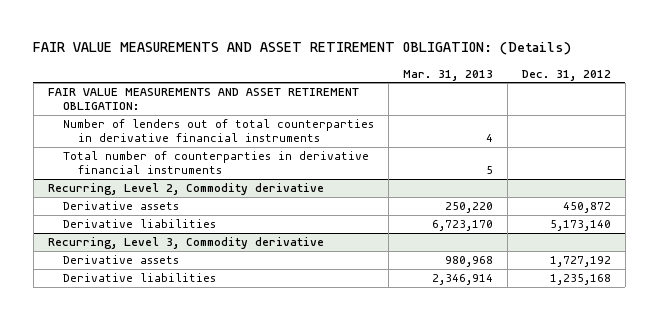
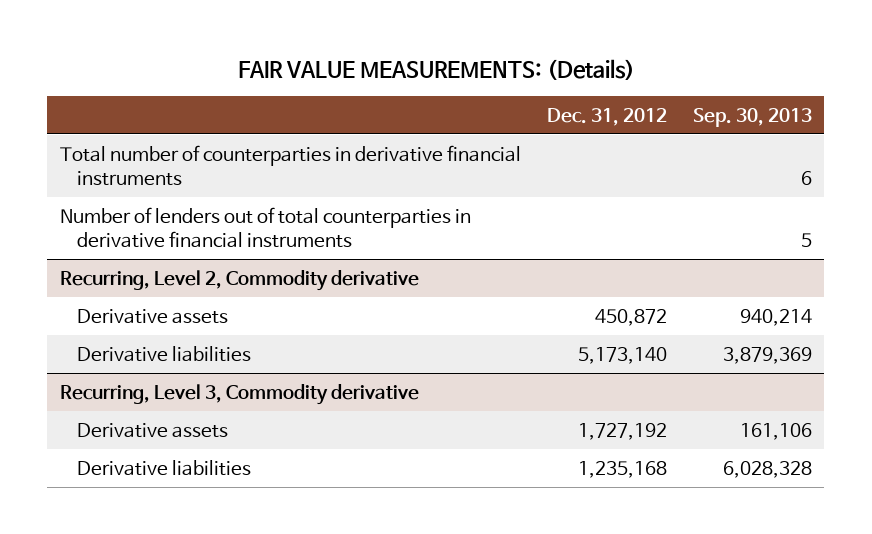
[33,42,572,56] FAIR VALUE MEASUREMENTS AND ASSET RETIREMENT OBLIGATION: (Details) -> [237,58,635,80] FAIR VALUE MEASUREMENTS: (Details)
[402,69,493,81] Mar. 31, 2013 -> none
none -> [692,107,812,127] Sep. 30, 2013
[47,88,359,111] FAIR VALUE MEASUREMENTS AND ASSET RETIREMENT OBLIGATION: -> none
[62,119,374,143] Number of lenders out of total counterparties in derivative financial instruments -> [60,206,472,249] Number of lenders out of total counterparties in derivative financial instruments

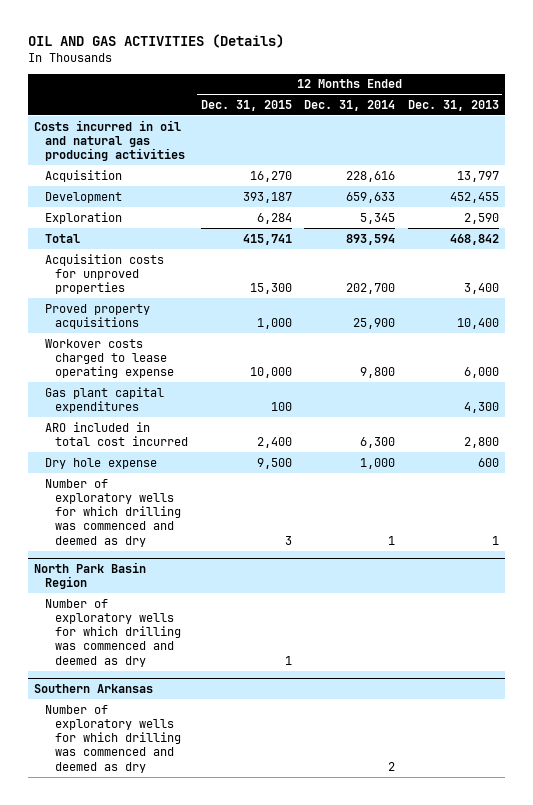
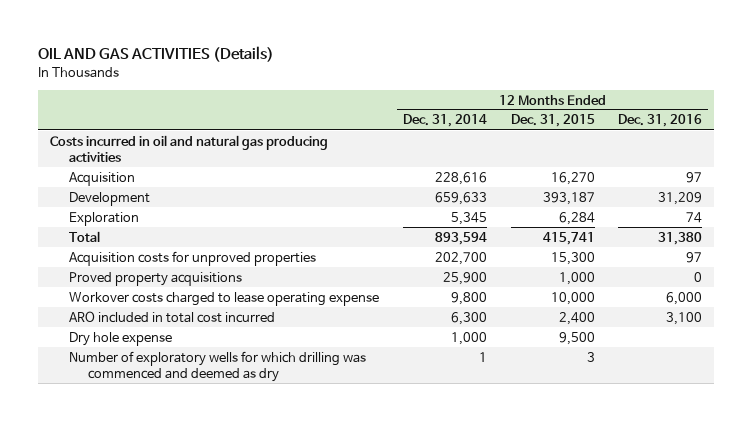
[408,99,500,111] Dec. 31, 2013 -> none
none -> [618,114,703,128] Dec. 31, 2016
[44,386,164,413] Gas plant capital expenditures -> none
[34,561,147,590] North Park Basin Region -> none
[44,598,181,667] Number of exploratory wells for which drilling was commenced and deemed as dry -> none
[34,683,154,693] Southern Arkansas -> none
[44,704,181,773] Number of exploratory wells for which drilling was commenced and deemed as dry -> none

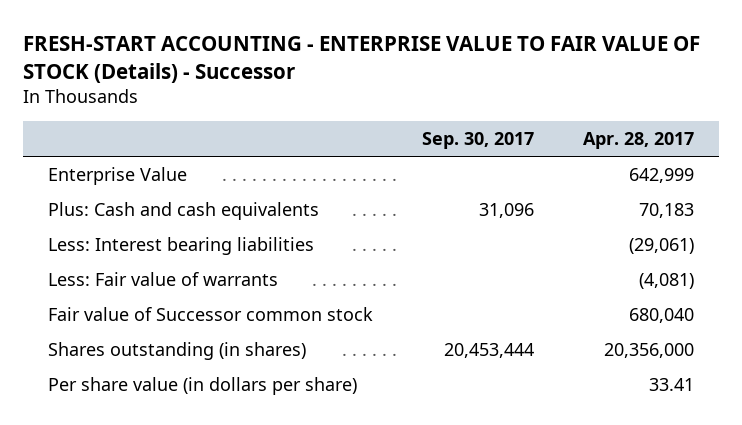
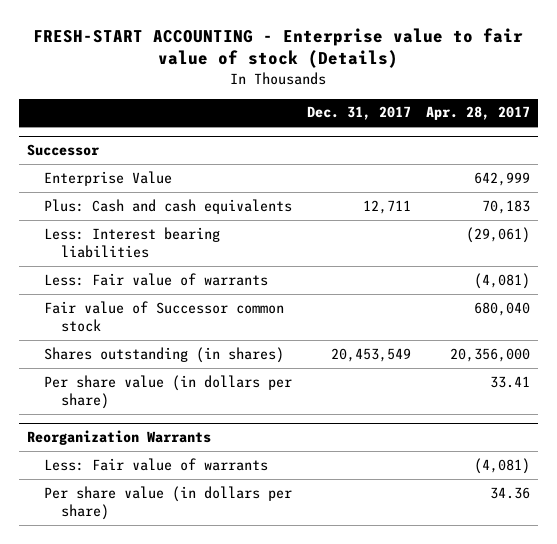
[22,35,700,83] FRESH-START ACCOUNTING - ENTERPRISE VALUE TO FAIR VALUE OF STOCK (Details) - Successor -> [33,27,524,69] FRESH-START ACCOUNTING - Enterprise value to fair value of stock (Details)
[422,132,535,150] Sep. 30, 2017 -> none
none -> [307,106,412,121] Dec. 31, 2017
none -> [26,144,100,157] Successor
none -> [26,430,211,446] Reorganization Warrants
none -> [44,457,269,471] Less: Fair value of warrants
none -> [44,485,293,521] Per share value (in dollars per share)

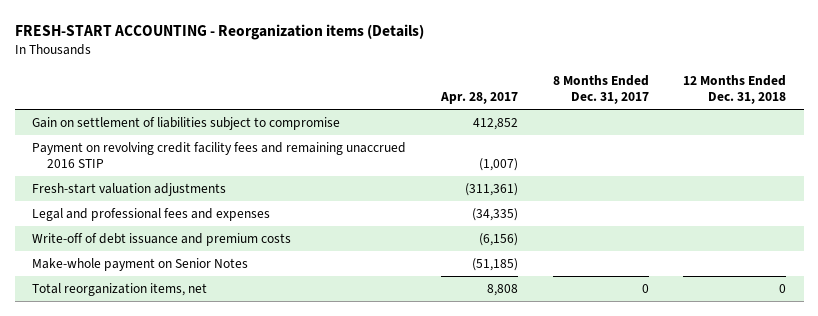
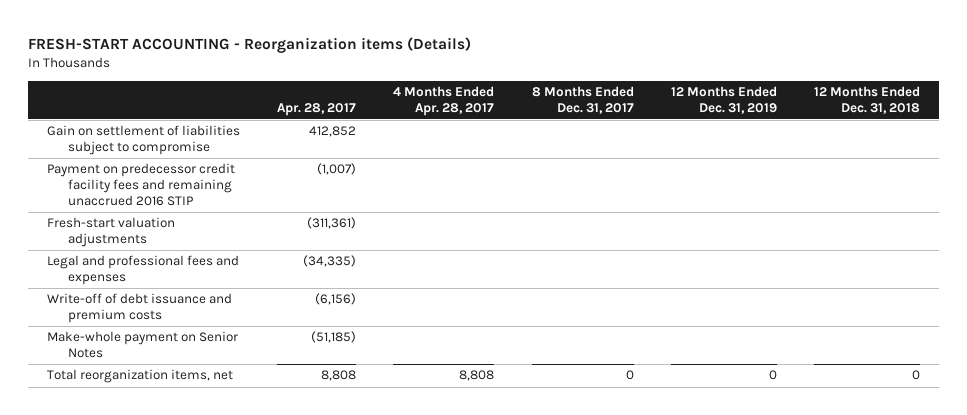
none -> [393,86,495,116] 4 Months Ended Apr. 28, 2017
none -> [670,86,777,114] 12 Months Ended Dec. 31, 2019
[31,141,406,169] Payment on revolving credit facility fees and remaining unaccrued 2016 STIP -> [46,163,235,206] Payment on predecessor credit facility fees and remaining unaccrued 2016 STIP

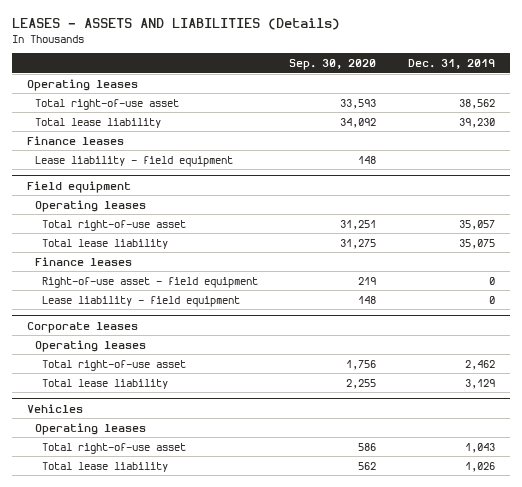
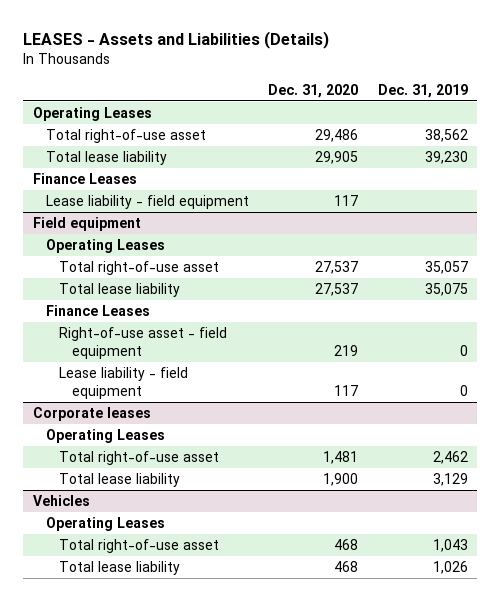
[11,18,340,31] LEASES - ASSETS AND LIABILITIES (Details) -> [23,31,330,50] LEASES - Assets and Liabilities (Details)
[289,59,377,71] Sep. 30, 2020 -> none
none -> [268,83,359,98] Dec. 31, 2020
[27,78,139,91] Operating leases -> [33,107,153,122] Operating Leases
[27,135,125,145] Finance leases -> [33,173,138,185] Finance Leases
[34,199,146,212] Operating leases -> [45,239,165,254] Operating Leases
[34,256,132,266] Finance leases -> [45,305,150,317] Finance Leases
[34,339,146,352] Operating leases -> [45,429,165,444] Operating Leases
[34,422,146,435] Operating leases -> [45,517,165,532] Operating Leases

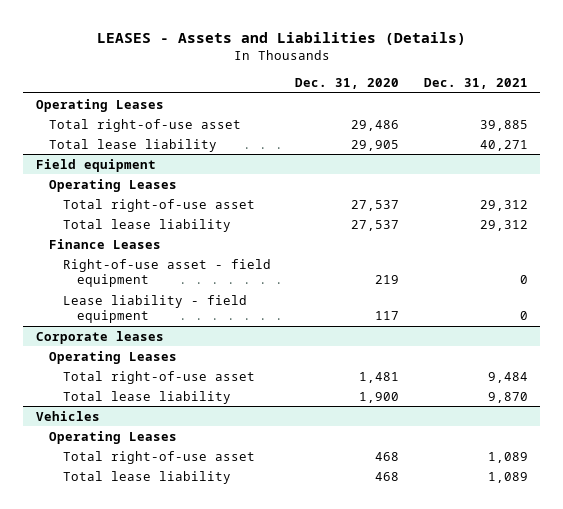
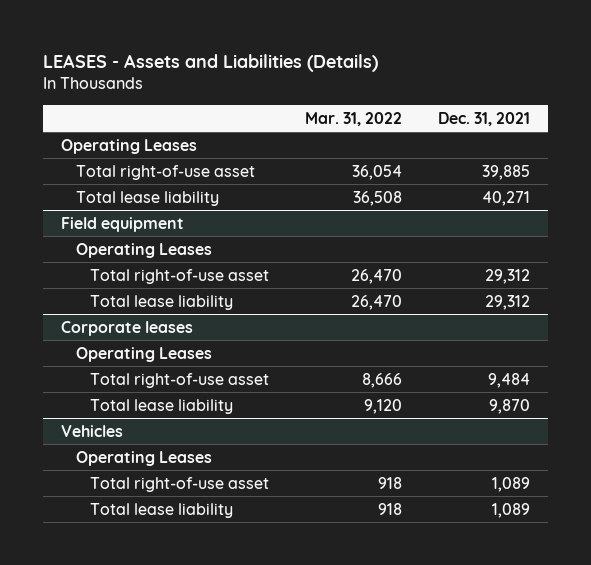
[295,77,400,89] Dec. 31, 2020 -> none
none -> [305,111,403,126] Mar. 31, 2022
[49,238,162,249] Finance Leases -> none
[63,258,272,288] Right-of-use asset - field equipment -> none
[63,294,248,324] Lease liability - field equipment -> none

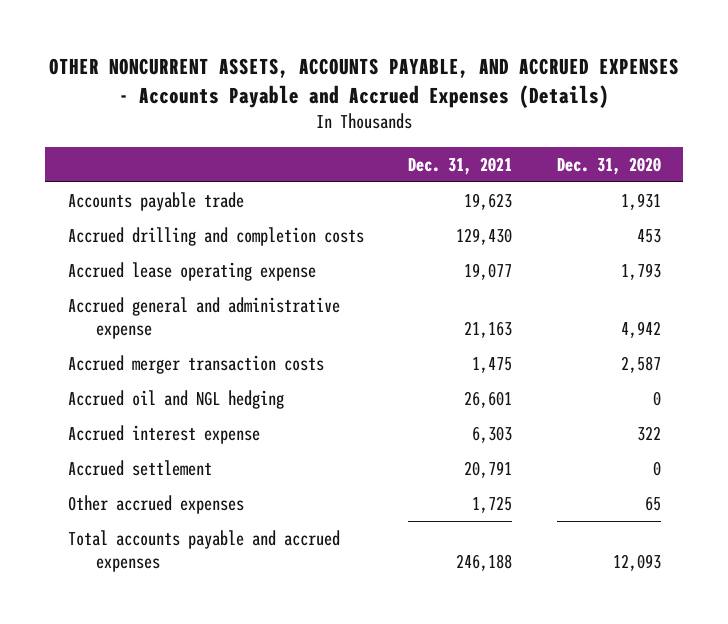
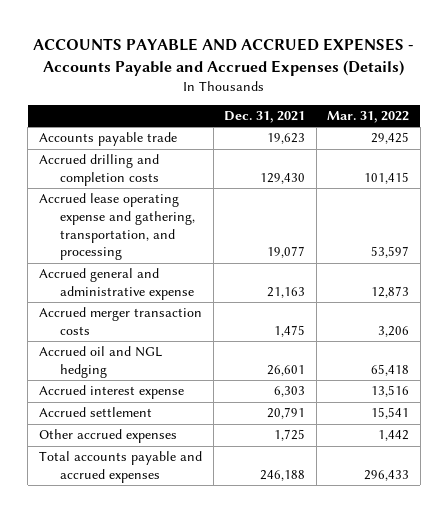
[49,58,680,108] OTHER NONCURRENT ASSETS, ACCOUNTS PAYABLE, AND ACCRUED EXPENSES - Accounts Payable and Accrued Expenses (Details) -> [33,37,415,76] ACCOUNTS PAYABLE AND ACCRUED EXPENSES - Accounts Payable and Accrued Expenses (Details)
[556,156,661,175] Dec. 31, 2020 -> none
none -> [327,111,410,124] Mar. 31, 2022
[67,262,316,282] Accrued lease operating expense -> [38,193,196,261] Accrued lease operating expense and gathering, transportation, and processing

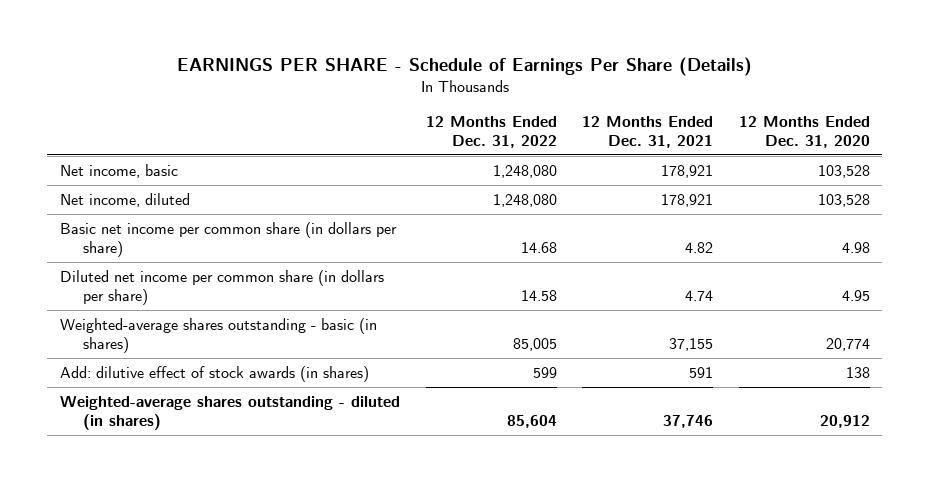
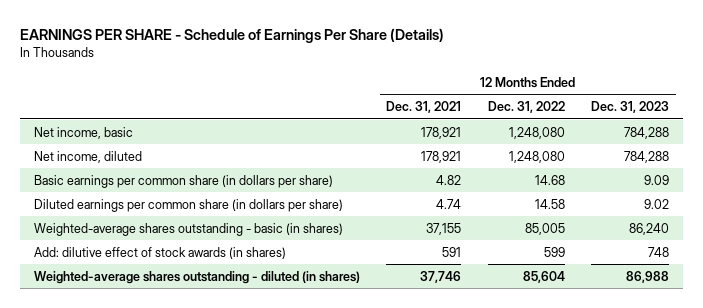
[738,116,870,148] 12 Months Ended Dec. 31, 2020 -> none
none -> [591,101,670,114] Dec. 31, 2023
[60,222,398,257] Basic net income per common share (in dollars per share) -> [33,174,333,188] Basic earnings per common share (in dollars per share)
[60,270,385,305] Diluted net income per common share (in dollars per share) -> [33,198,343,212] Diluted earnings per common share (in dollars per share)

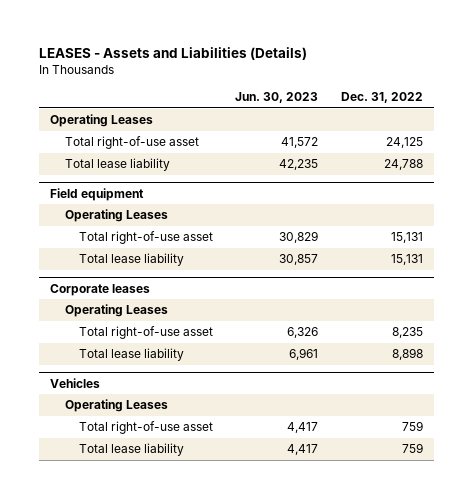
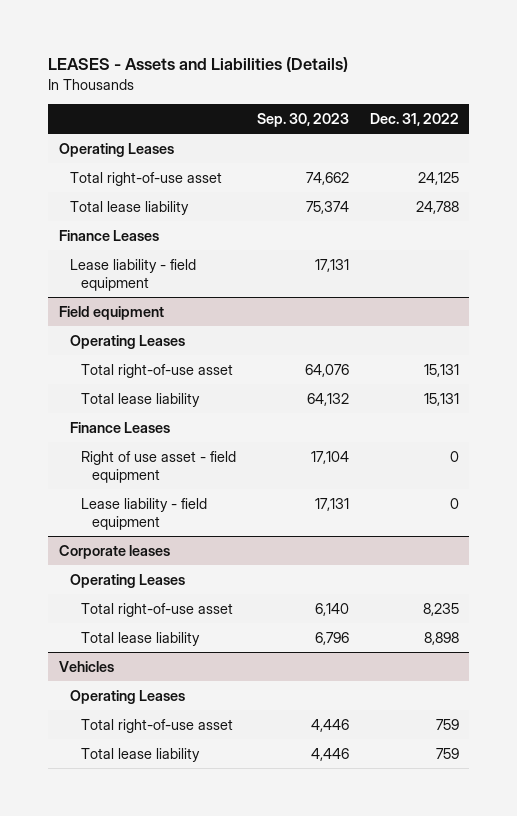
[235,92,319,104] Jun. 30, 2023 -> none
none -> [256,113,349,128] Sep. 30, 2023
none -> [58,229,159,241] Finance Leases
none -> [69,258,196,291] Lease liability - field equipment
none -> [69,421,170,433] Finance Leases
none -> [80,450,236,483] Right of use asset - field equipment
none -> [80,497,207,530] Lease liability - field equipment

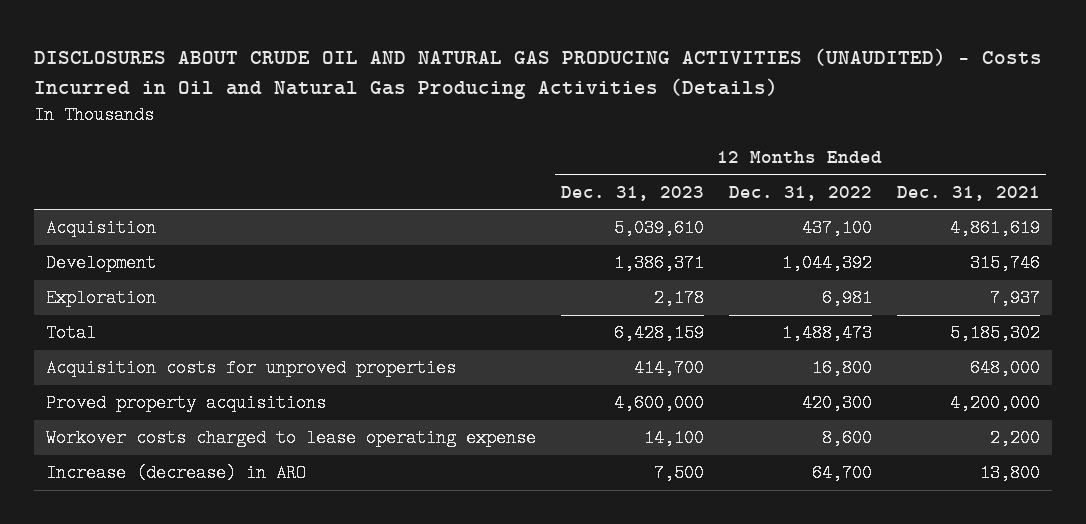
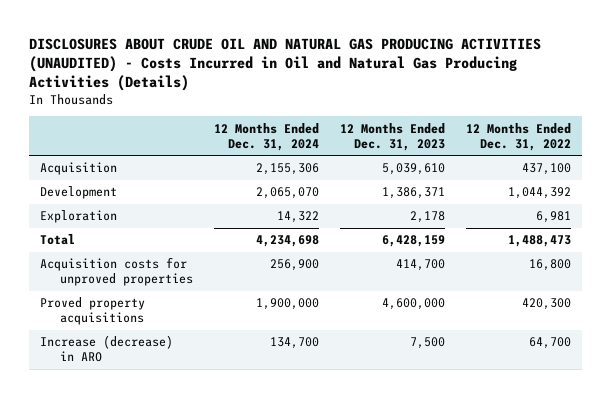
[896,185,1040,201] Dec. 31, 2021 -> none
none -> [214,122,320,151] 12 Months Ended Dec. 31, 2024
[46,429,537,448] Workover costs charged to lease operating expense -> none

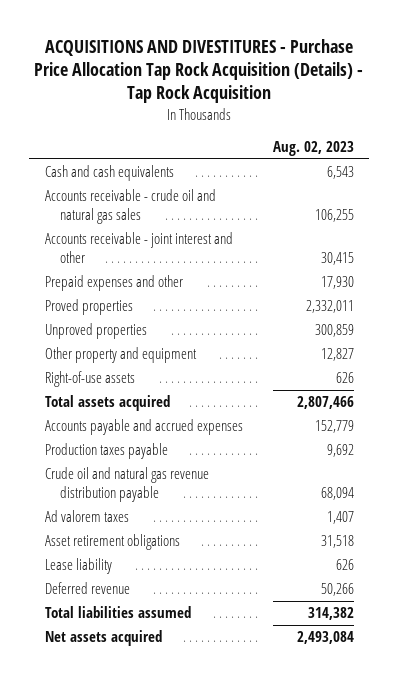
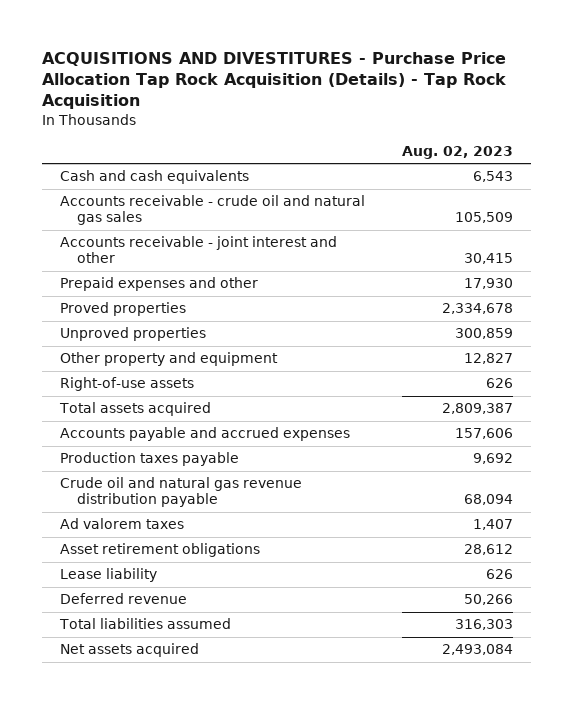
[315,209,355,223] 106,255 -> [455,212,514,224] 105,509
[306,300,355,314] 2,332,011 -> [442,303,514,315] 2,334,678
[297,396,355,410] 2,807,466 -> [442,403,514,415] 2,809,387
[315,420,355,434] 152,779 -> [455,428,514,440] 157,606
[321,535,355,549] 31,518 -> [464,544,514,556] 28,612
[308,607,355,621] 314,382 -> [455,619,514,631] 316,303

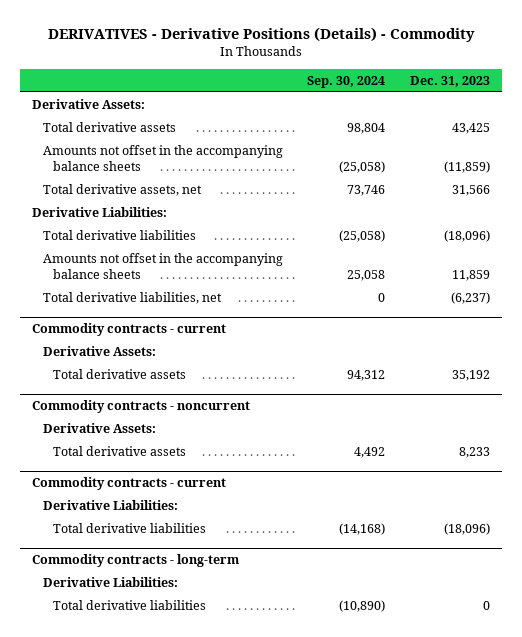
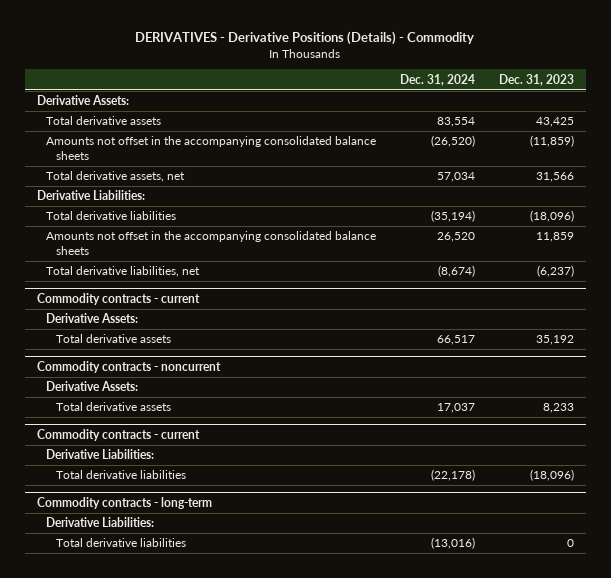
[307,75,386,88] Sep. 30, 2024 -> none
none -> [400,73,476,86] Dec. 31, 2024
[42,145,283,172] Amounts not offset in the accompanying balance sheets -> [46,136,377,161] Amounts not offset in the accompanying consolidated balance sheets
[42,253,283,280] Amounts not offset in the accompanying balance sheets -> [46,231,377,256] Amounts not offset in the accompanying consolidated balance sheets

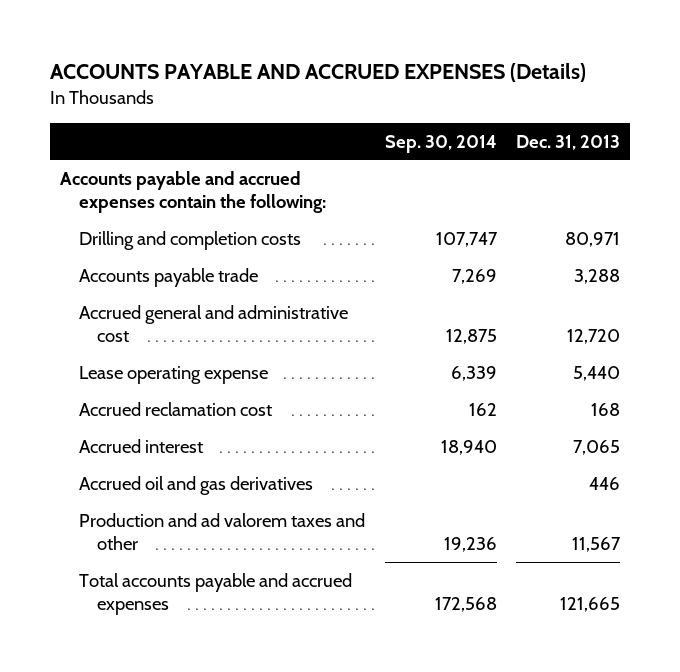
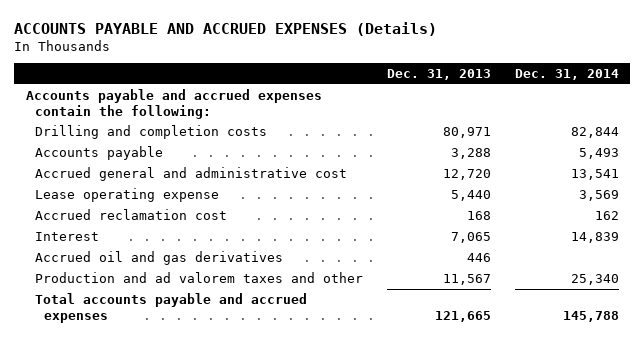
[384,134,497,153] Sep. 30, 2014 -> none
none -> [514,69,619,81] Dec. 31, 2014
[78,267,258,287] Accounts payable trade -> [34,145,163,160] Accounts payable
[78,438,203,453] Accrued interest -> [34,231,99,241] Interest

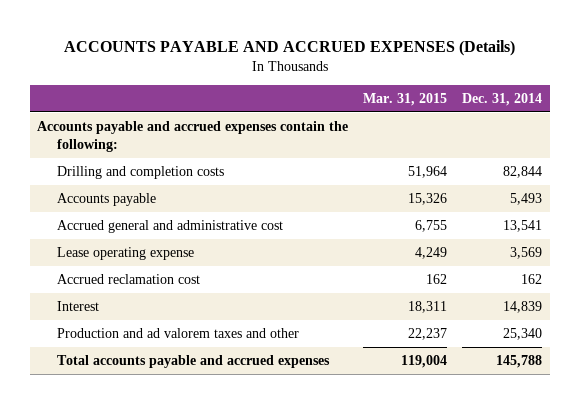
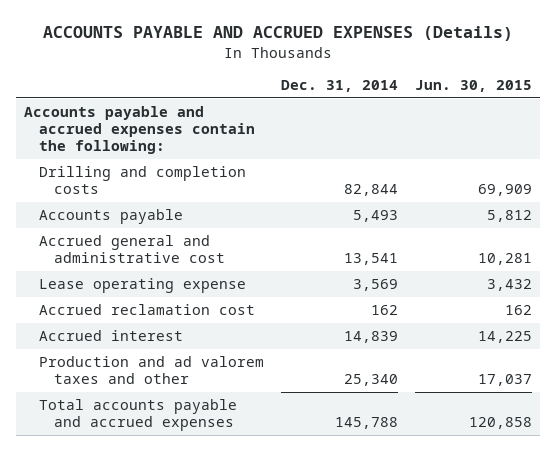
[363,92,448,106] Mar. 31, 2015 -> none
none -> [414,80,532,93] Jun. 30, 2015
[57,301,100,312] Interest -> [39,330,184,342] Accrued interest

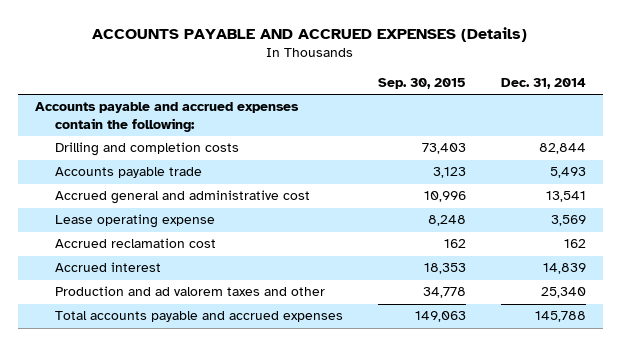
[414,80,532,93] Jun. 30, 2015 -> none
none -> [377,77,466,89] Sep. 30, 2015
[39,209,184,225] Accounts payable -> [54,167,202,179] Accounts payable trade

